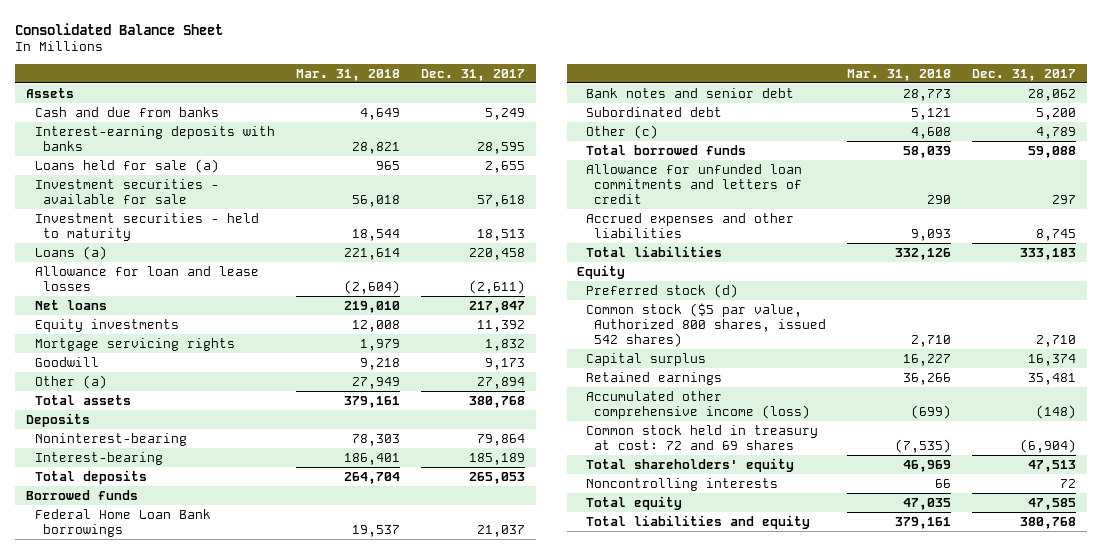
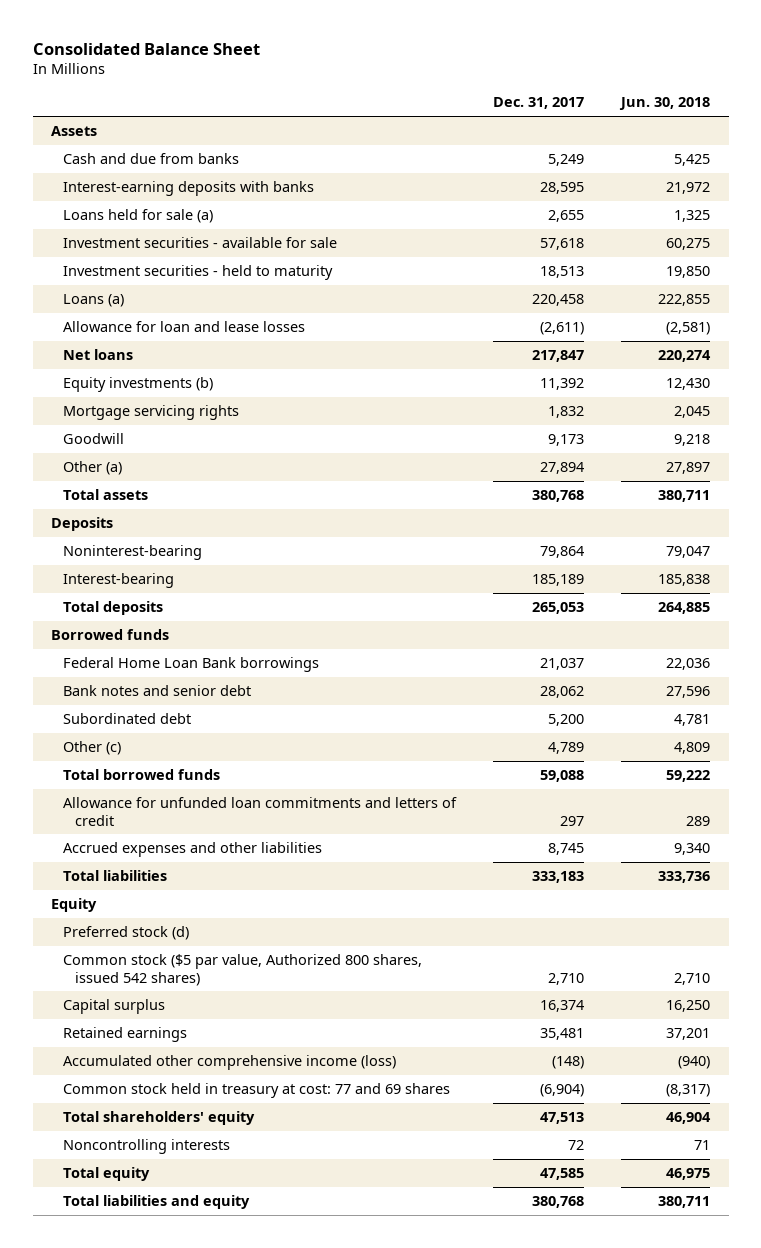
[296,68,401,81] Mar. 31, 2018 -> none
none -> [619,97,711,111] Jun. 30, 2018
[34,318,179,332] Equity investments -> [63,377,214,393] Equity investments (b)
[585,424,818,450] Common stock held in treasury at cost: 72 and 69 shares -> [63,1083,451,1099] Common stock held in treasury at cost: 77 and 69 shares

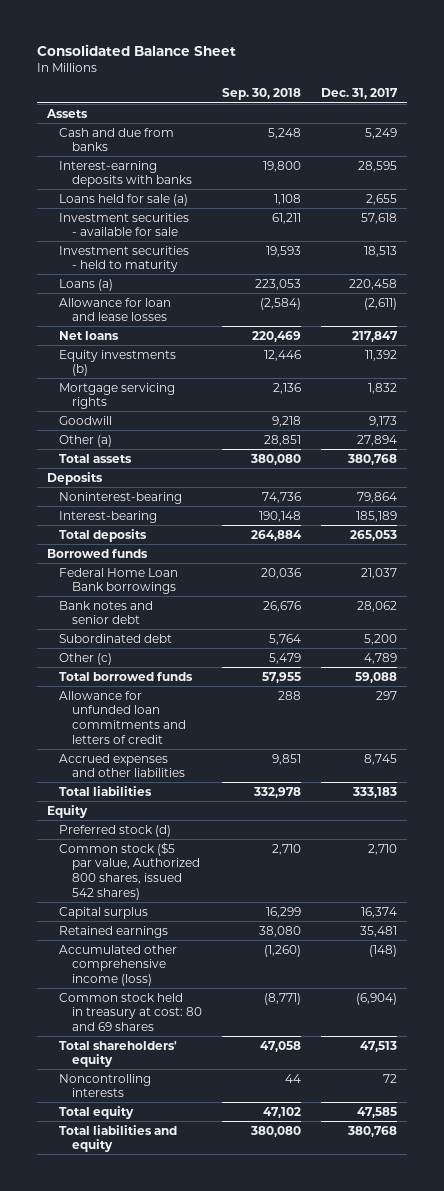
[619,97,711,111] Jun. 30, 2018 -> none
none -> [221,88,301,101] Sep. 30, 2018
[63,1083,451,1099] Common stock held in treasury at cost: 77 and 69 shares -> [59,992,202,1031] Common stock held in treasury at cost: 80 and 69 shares

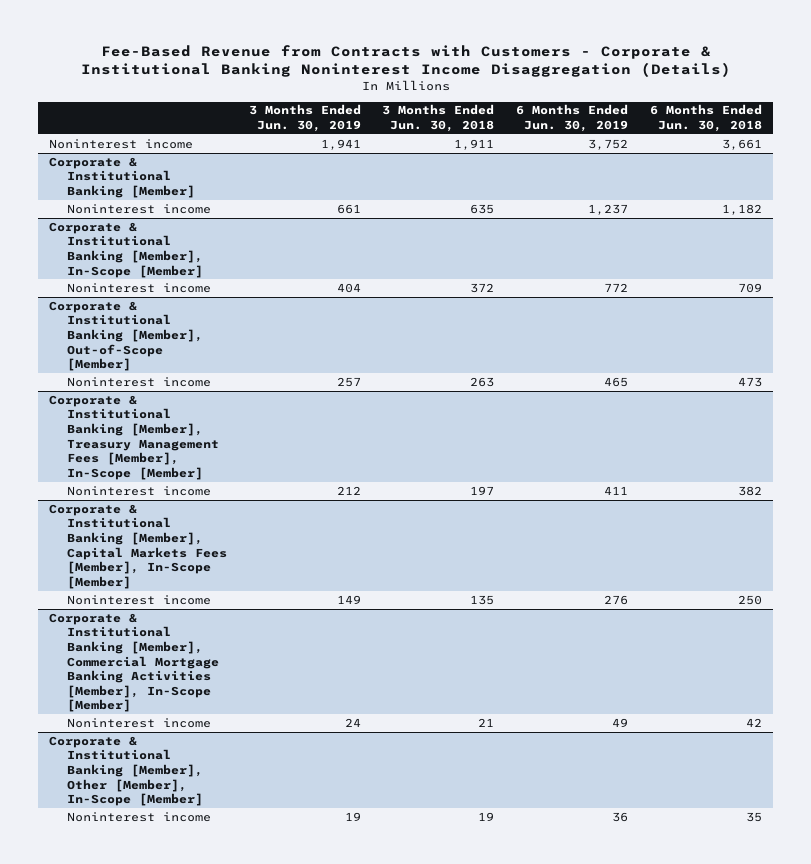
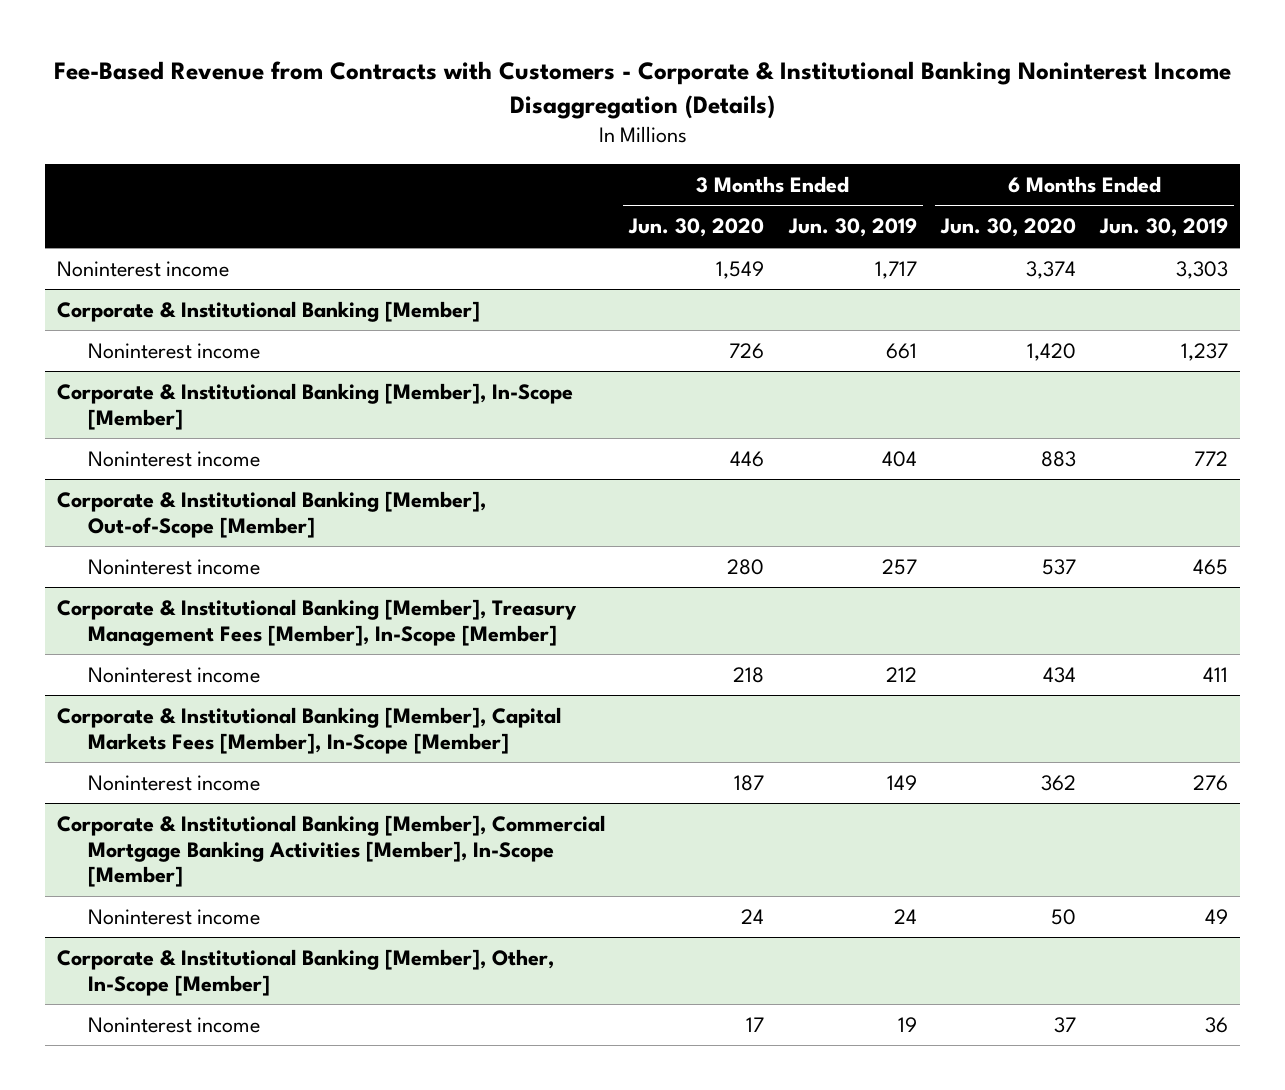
[382,104,495,133] 3 Months Ended Jun. 30, 2018 -> none
[650,104,763,133] 6 Months Ended Jun. 30, 2018 -> none
none -> [628,218,765,238] Jun. 30, 2020
none -> [939,218,1076,238] Jun. 30, 2020
[320,138,361,150] 1,941 -> [874,260,917,279] 1,717
[588,138,629,150] 3,752 -> [1176,260,1229,279] 3,303
[49,735,203,807] Corporate & Institutional Banking [Member], Other [Member], In-Scope [Member] -> [56,948,554,996] Corporate & Institutional Banking [Member], Other, In-Scope [Member]

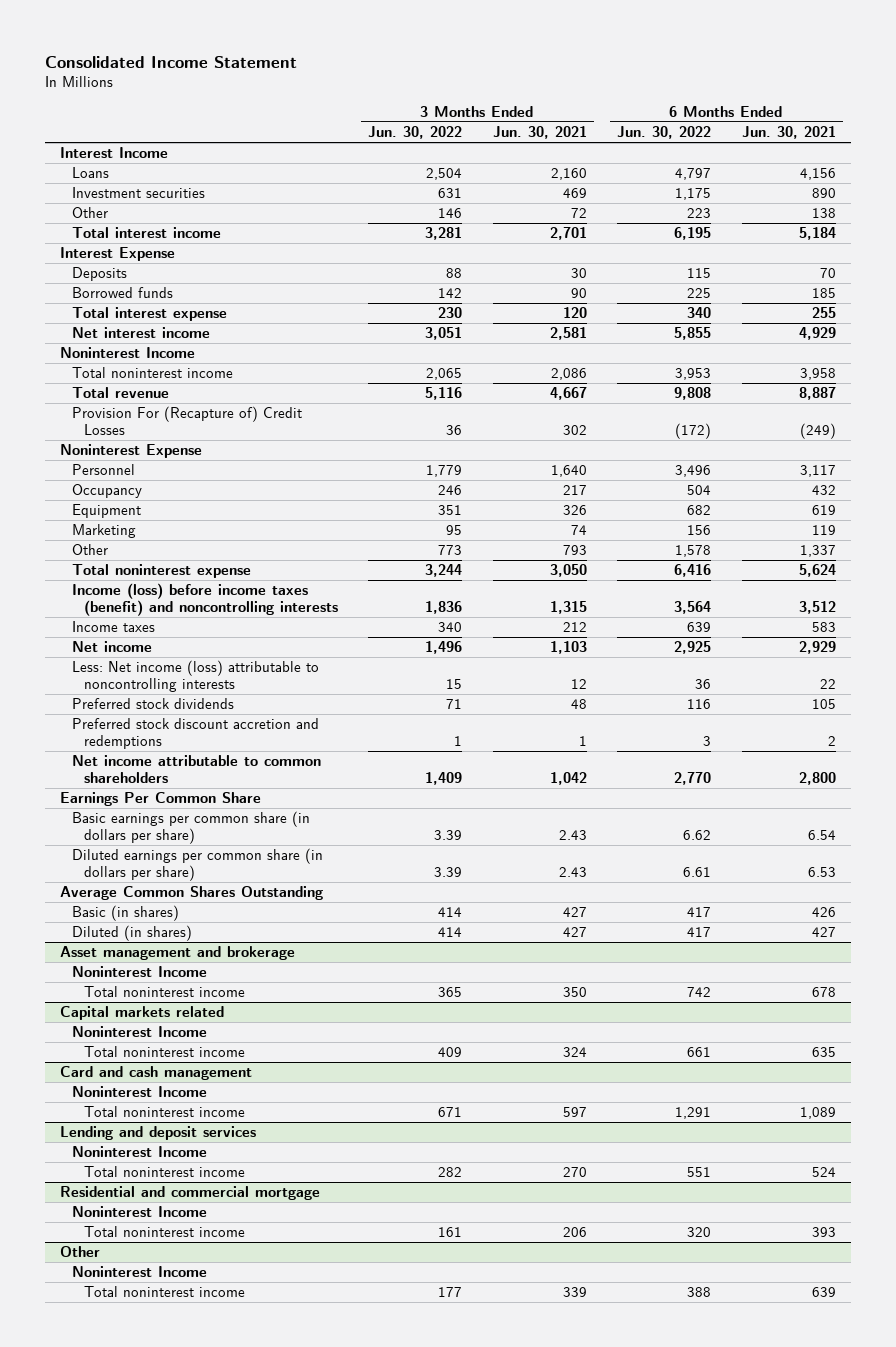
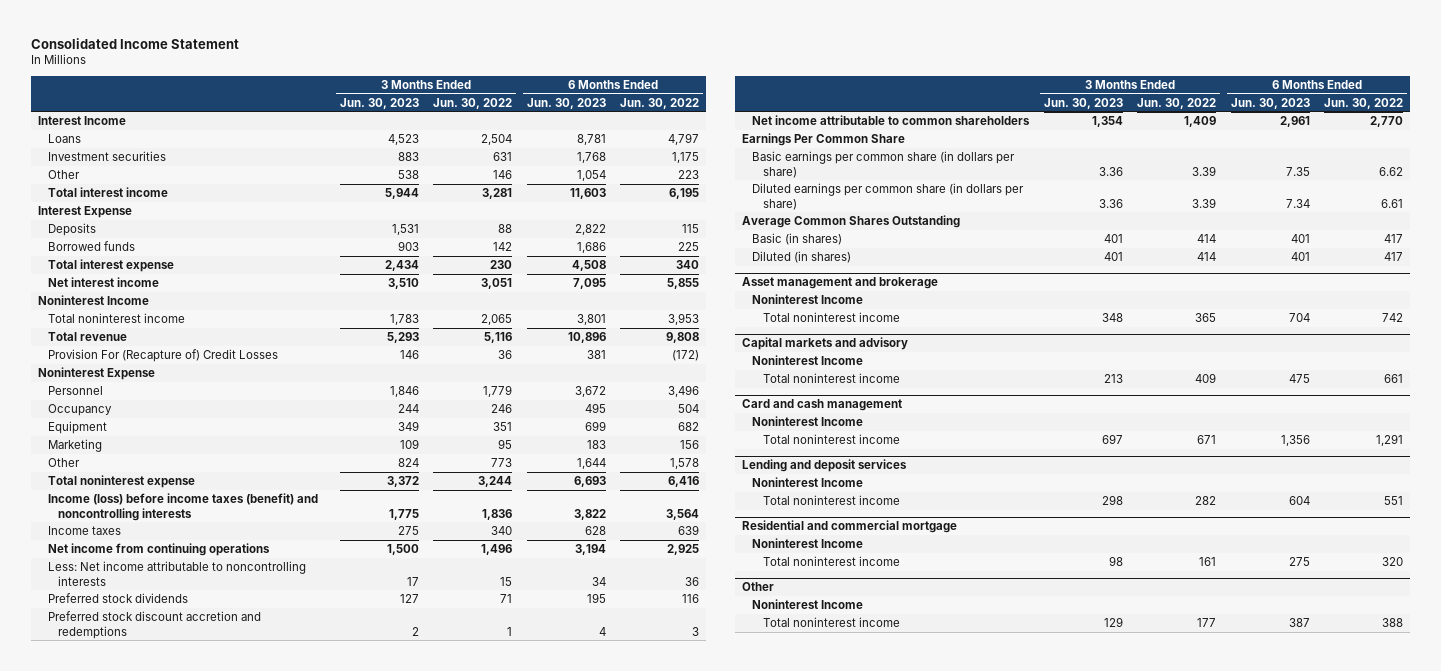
[492,126,587,140] Jun. 30, 2021 -> none
[741,126,836,140] Jun. 30, 2021 -> none
none -> [339,97,419,109] Jun. 30, 2023
none -> [526,97,606,109] Jun. 30, 2023
[72,641,153,653] Net income -> [48,542,271,556] Net income from continuing operations
[72,660,320,692] Less: Net income (loss) attributable to noncontrolling interests -> [48,560,307,586] Less: Net income attributable to noncontrolling interests
[60,1006,225,1021] Capital markets related -> [742,337,909,351] Capital markets and advisory

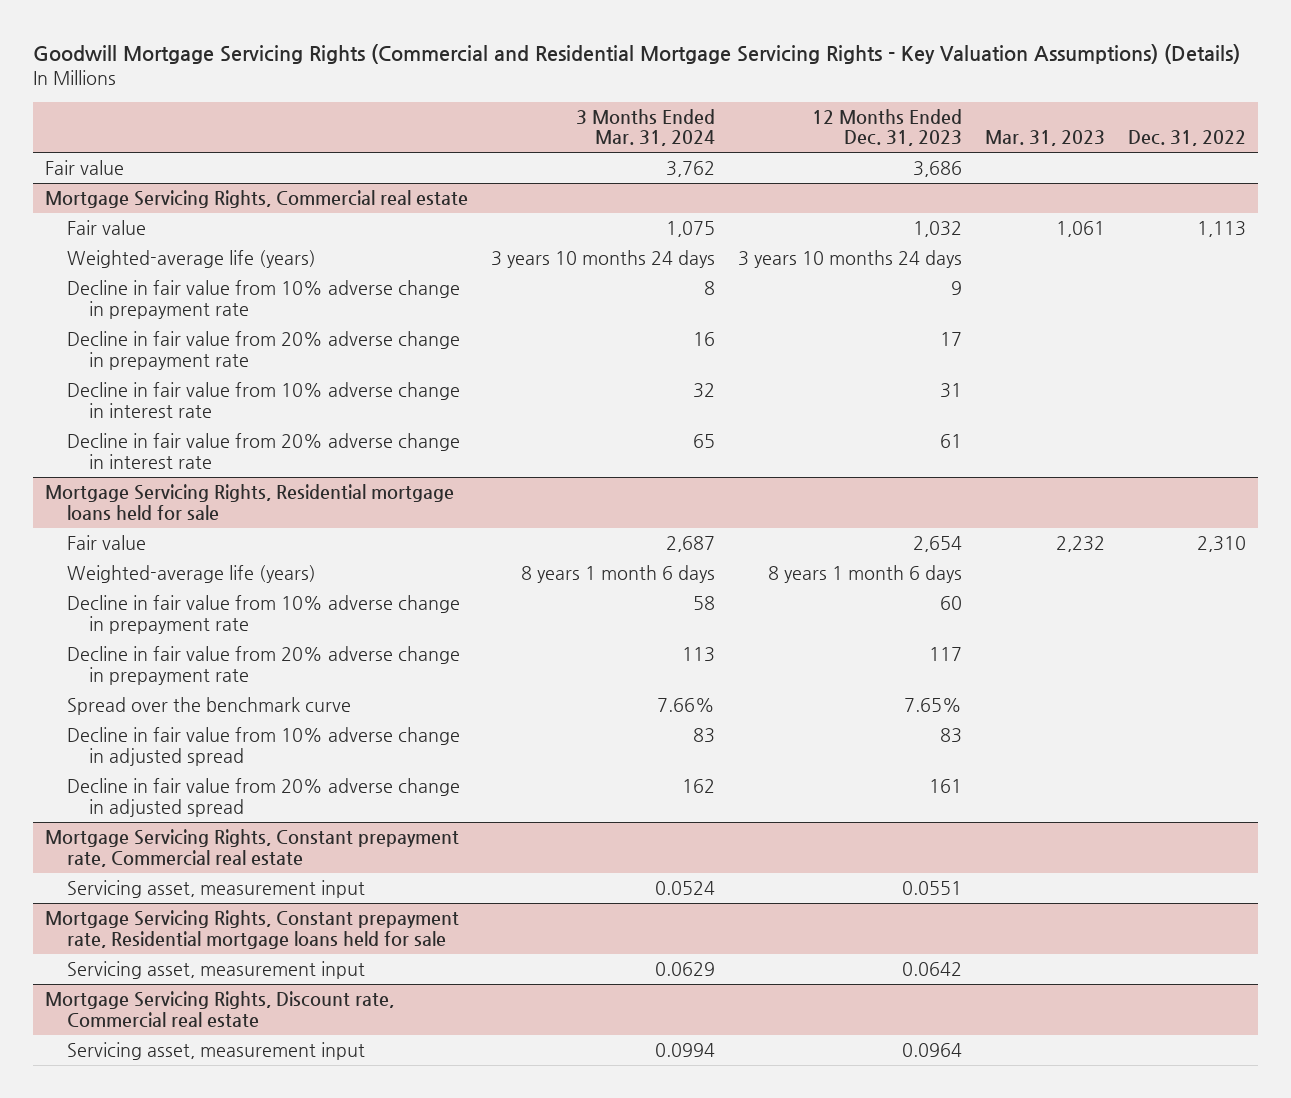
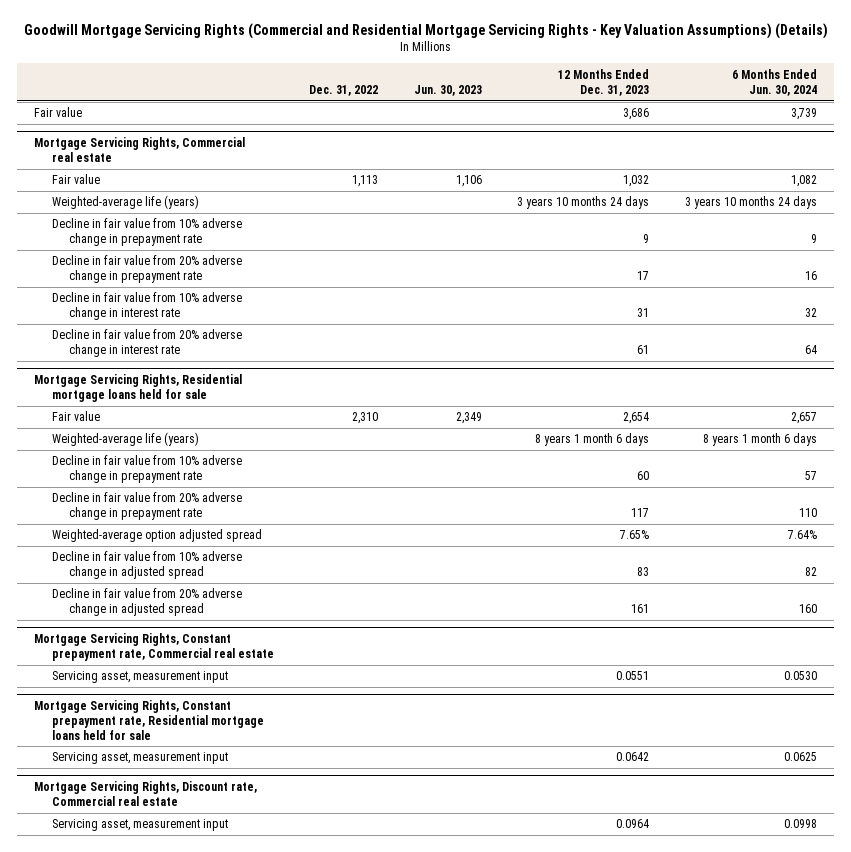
[575,108,715,147] 3 Months Ended Mar. 31, 2024 -> none
[985,130,1106,147] Mar. 31, 2023 -> none
none -> [413,84,482,96] Jun. 30, 2023
none -> [731,68,817,96] 6 Months Ended Jun. 30, 2024
[66,697,351,716] Spread over the benchmark curve -> [51,529,262,543] Weighted-average option adjusted spread

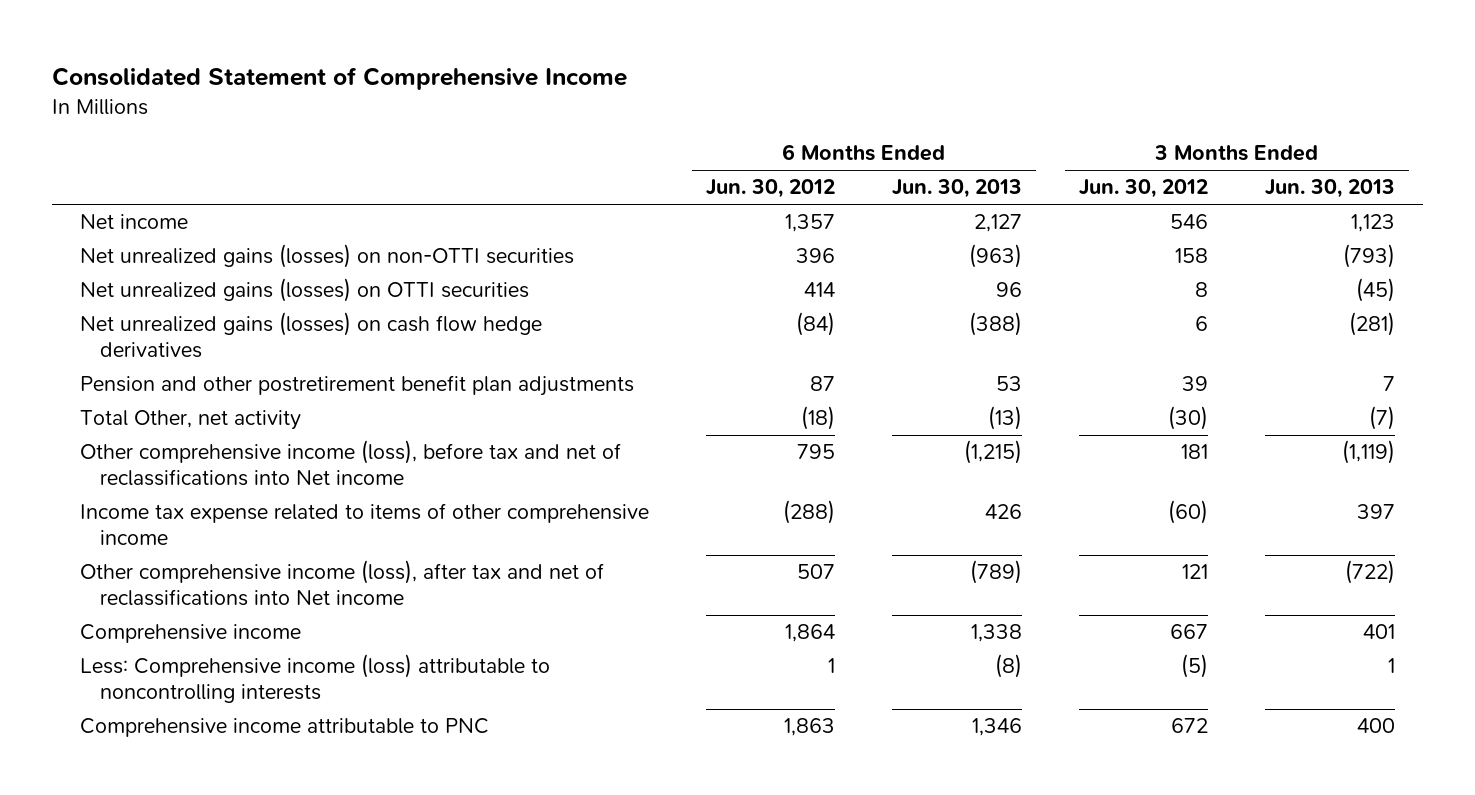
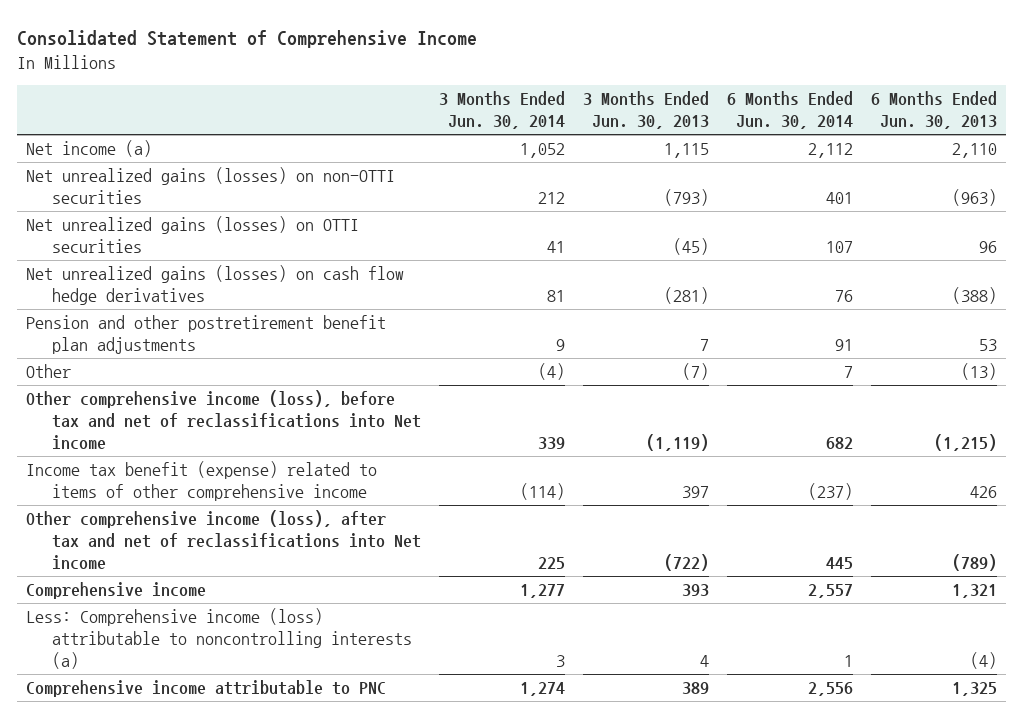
[706,179,836,199] Jun. 30, 2012 -> none
[1078,179,1208,199] Jun. 30, 2012 -> none
none -> [439,91,566,130] 3 Months Ended Jun. 30, 2014
none -> [727,91,854,130] 6 Months Ended Jun. 30, 2014
[80,214,189,230] Net income -> [26,139,153,157] Net income (a)
[974,214,1023,233] 2,127 -> [952,142,998,158] 2,110
[1350,214,1395,233] 1,123 -> [664,142,710,158] 1,115
[80,410,302,431] Total Other, net activity -> [26,363,72,378] Other
[80,503,650,546] Income tax expense related to items of other comprehensive income -> [26,460,378,502] Income tax benefit (expense) related to items of other comprehensive income
[971,624,1023,643] 1,338 -> [952,583,998,598] 1,321
[1362,624,1395,640] 401 -> [682,583,710,596] 393
[80,654,551,704] Less: Comprehensive income (loss) attributable to noncontrolling interests -> [26,607,413,670] Less: Comprehensive income (loss) attributable to noncontrolling interests (a)
[995,654,1023,679] (8) -> [970,652,998,670] (4)
[1387,658,1395,674] 1 -> [700,655,710,668] 4
[972,718,1023,737] 1,346 -> [952,681,998,696] 1,325
[1356,718,1395,734] 400 -> [682,681,710,694] 389

